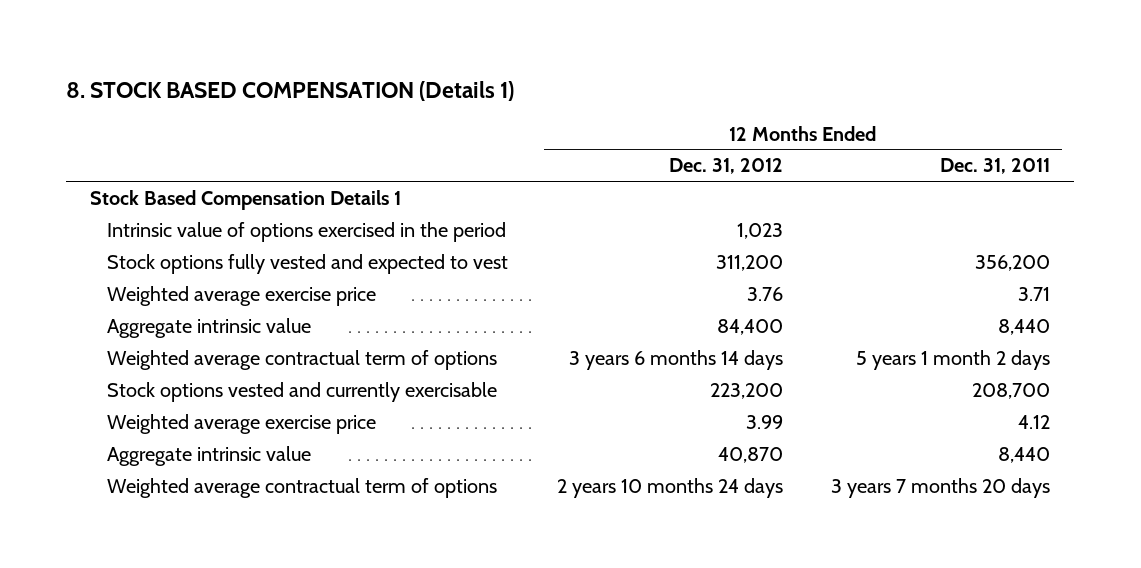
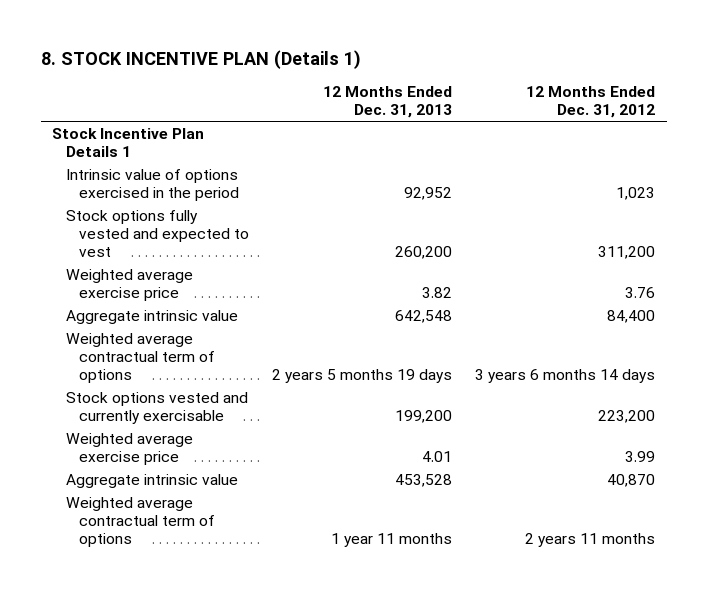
[66,80,515,101] 8. STOCK BASED COMPENSATION (Details 1) -> [40,49,361,69] 8. STOCK INCENTIVE PLAN (Details 1)
[940,158,1051,175] Dec. 31, 2011 -> none
none -> [322,86,452,119] 12 Months Ended Dec. 31, 2013
[90,189,402,210] Stock Based Compensation Details 1 -> [52,127,205,157] Stock Incentive Plan Details 1
[556,477,783,498] 2 years 10 months 24 days -> [525,532,656,547] 2 years 11 months

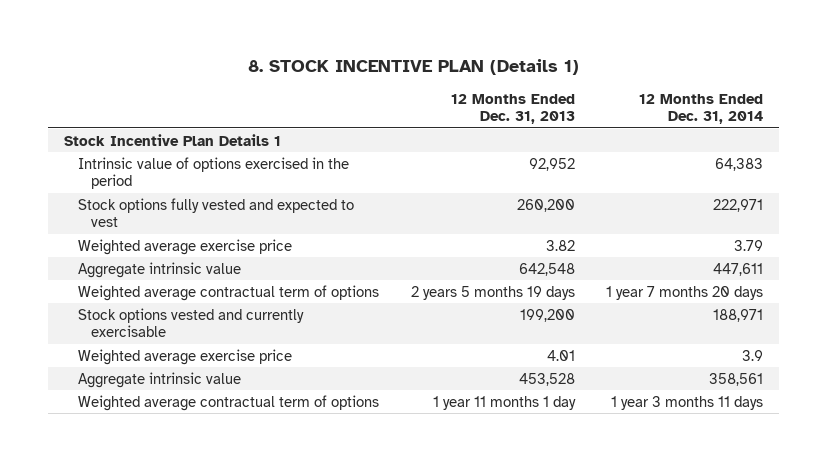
[526,86,656,119] 12 Months Ended Dec. 31, 2012 -> none
none -> [639,93,764,125] 12 Months Ended Dec. 31, 2014
[330,532,452,547] 1 year 11 months -> [432,395,576,410] 1 year 11 months 1 day

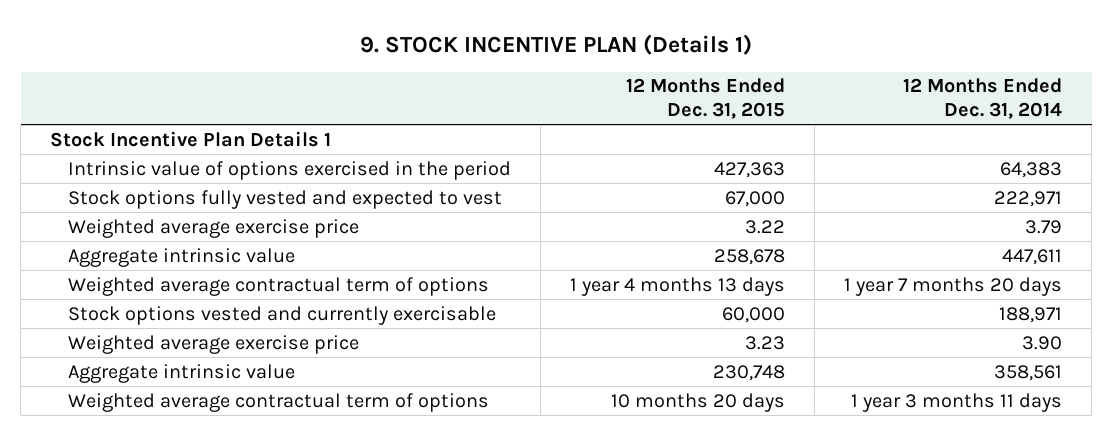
[247,58,579,75] 8. STOCK INCENTIVE PLAN (Details 1) -> [360,33,753,55] 9. STOCK INCENTIVE PLAN (Details 1)
[450,93,575,125] 12 Months Ended Dec. 31, 2013 -> none
none -> [625,78,785,120] 12 Months Ended Dec. 31, 2015
[742,349,764,361] 3.9 -> [1021,335,1062,350] 3.90

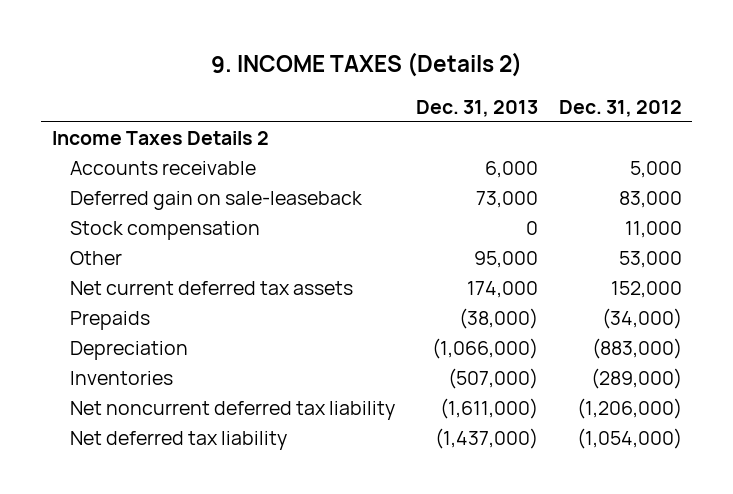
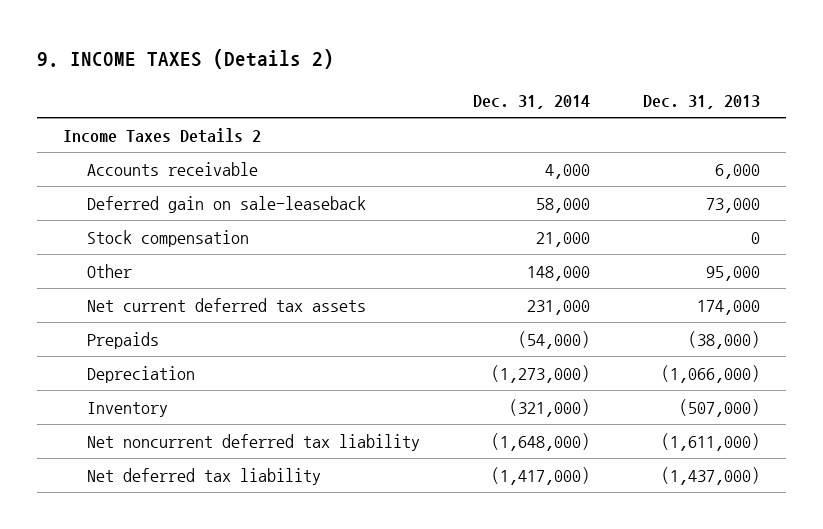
[558,99,682,117] Dec. 31, 2012 -> none
none -> [473,94,591,109] Dec. 31, 2014
[70,371,174,386] Inventories -> [87,401,169,417] Inventory

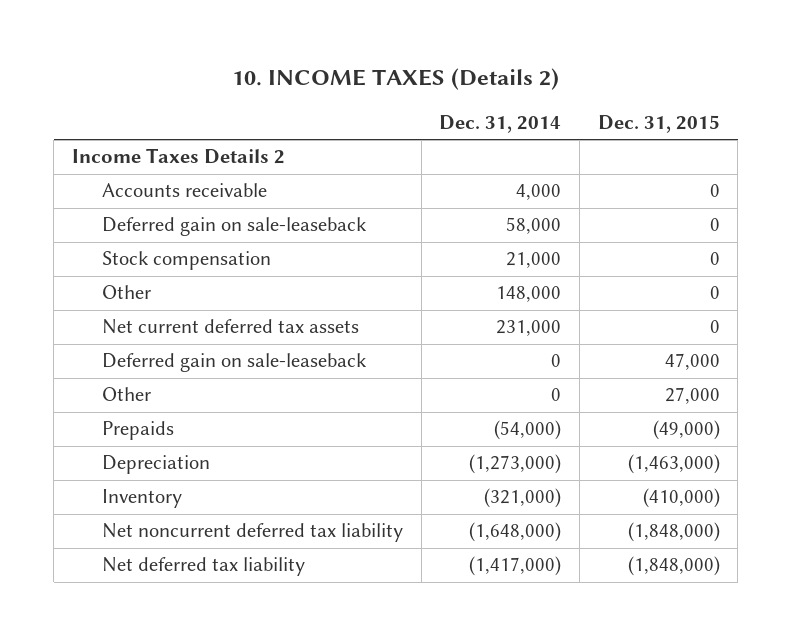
[37,48,335,69] 9. INCOME TAXES (Details 2) -> [231,68,559,91] 10. INCOME TAXES (Details 2)
[642,94,760,109] Dec. 31, 2013 -> none
none -> [597,114,720,133] Dec. 31, 2015
none -> [102,353,368,373] Deferred gain on sale-leaseback
none -> [102,387,152,402] Other

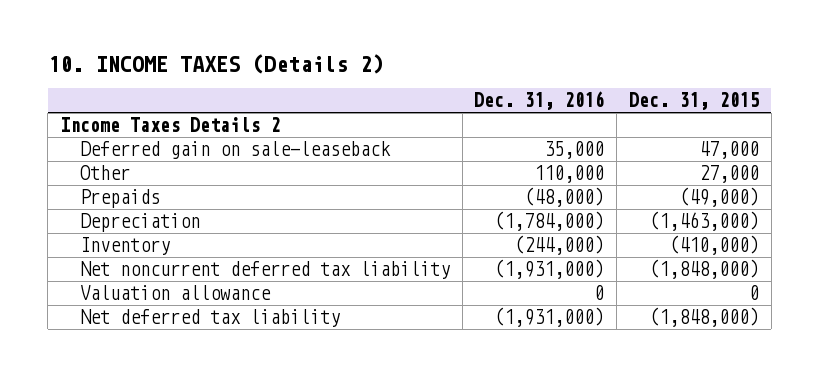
[439,114,562,133] Dec. 31, 2014 -> none
none -> [474,90,605,110] Dec. 31, 2016
[102,183,268,198] Accounts receivable -> none
[102,217,368,237] Deferred gain on sale-leaseback -> none
[102,251,272,271] Stock compensation -> none
[102,285,152,300] Other -> none
[102,319,360,335] Net current deferred tax assets -> none
none -> [79,285,271,301] Valuation allowance

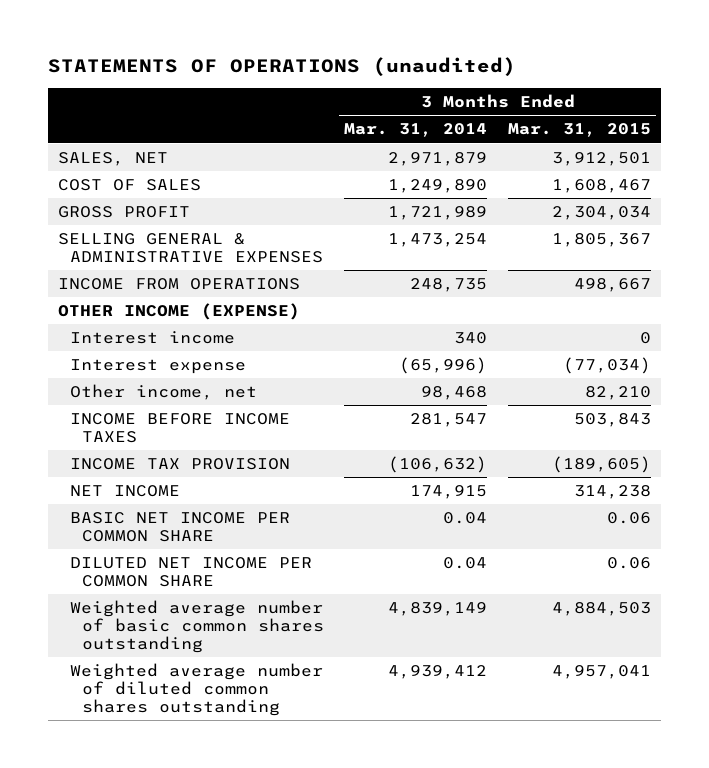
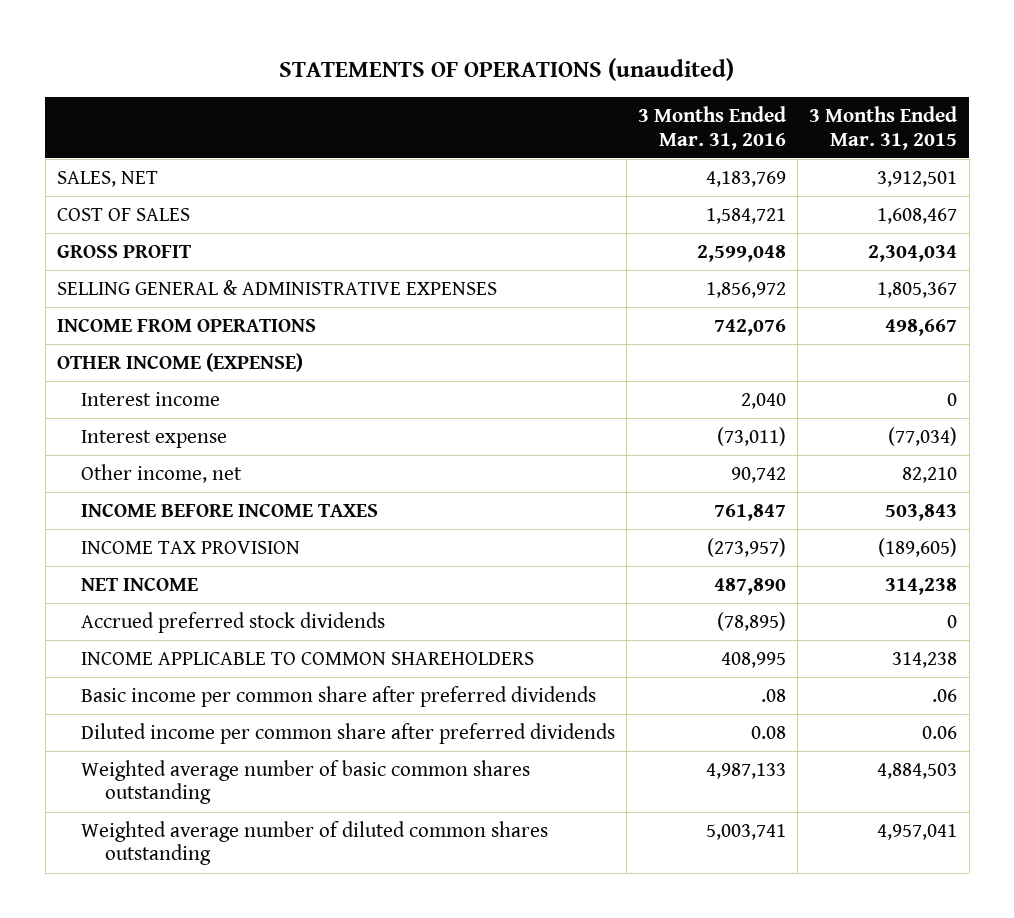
[344,123,488,138] Mar. 31, 2014 -> none
none -> [638,106,787,150] 3 Months Ended Mar. 31, 2016
none -> [80,611,385,633] Accrued preferred stock dividends
none -> [80,651,534,665] INCOME APPLICABLE TO COMMON SHAREHOLDERS
[70,512,291,543] BASIC NET INCOME PER COMMON SHARE -> [80,685,596,707] Basic income per common share after preferred dividends
[606,512,651,525] 0.06 -> [932,688,958,702] .06
[70,557,313,588] DILUTED NET INCOME PER COMMON SHARE -> [80,722,615,744] Diluted income per common share after preferred dividends

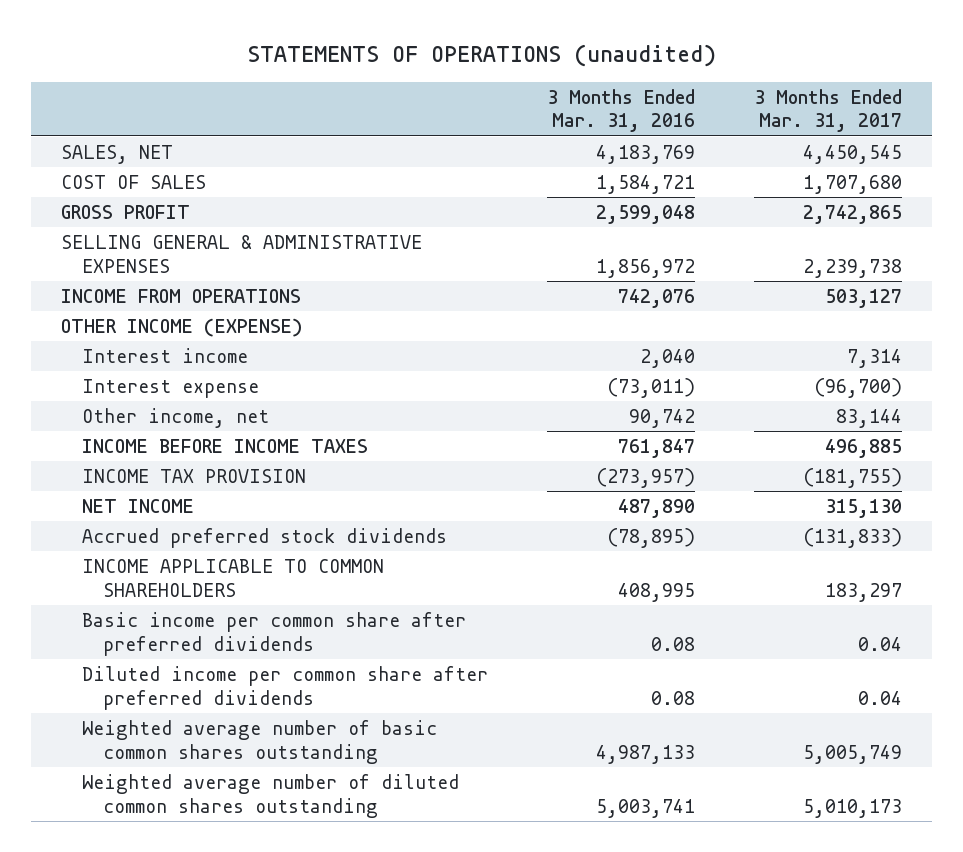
[809,106,958,150] 3 Months Ended Mar. 31, 2015 -> none
none -> [754,88,903,133] 3 Months Ended Mar. 31, 2017
[761,688,787,702] .08 -> [651,636,696,651] 0.08

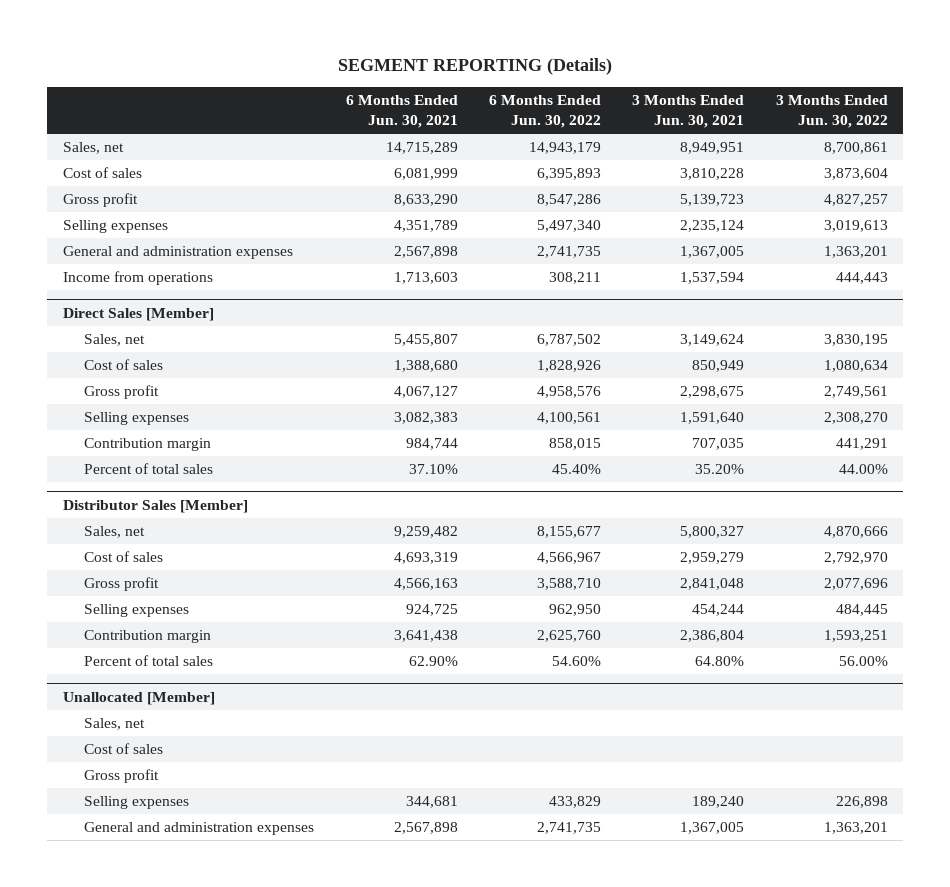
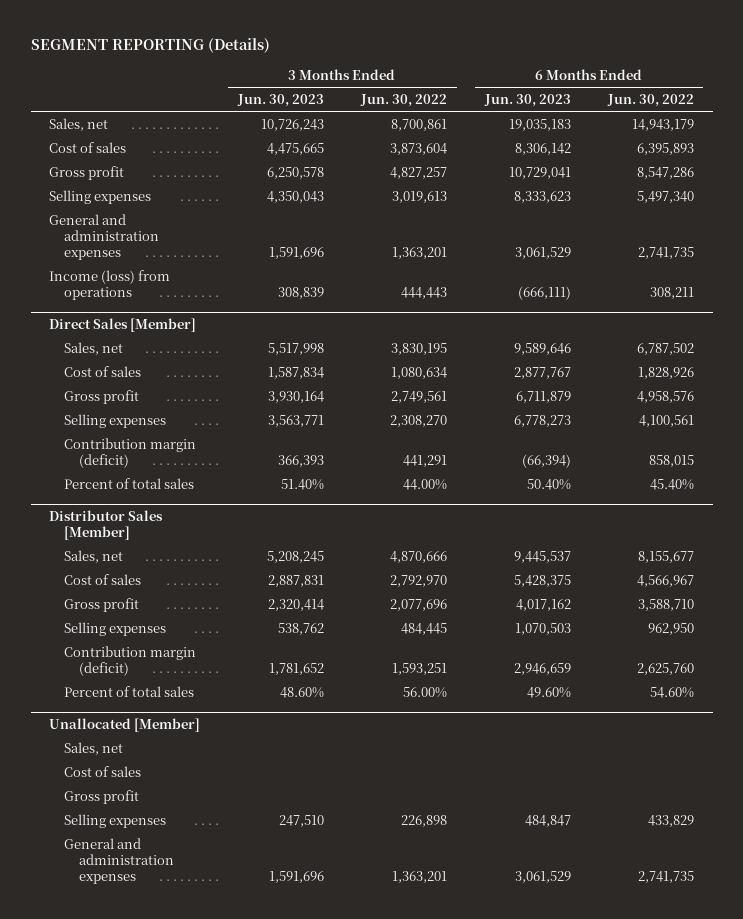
[345,95,458,128] 6 Months Ended Jun. 30, 2021 -> none
[632,95,745,128] 3 Months Ended Jun. 30, 2021 -> none
none -> [236,93,324,107] Jun. 30, 2023
none -> [483,93,571,107] Jun. 30, 2023
[62,271,213,286] Income from operations -> [49,269,171,300] Income (loss) from operations
[84,438,212,452] Contribution margin -> [63,437,196,468] Contribution margin (deficit)
[84,630,212,644] Contribution margin -> [63,645,196,676] Contribution margin (deficit)

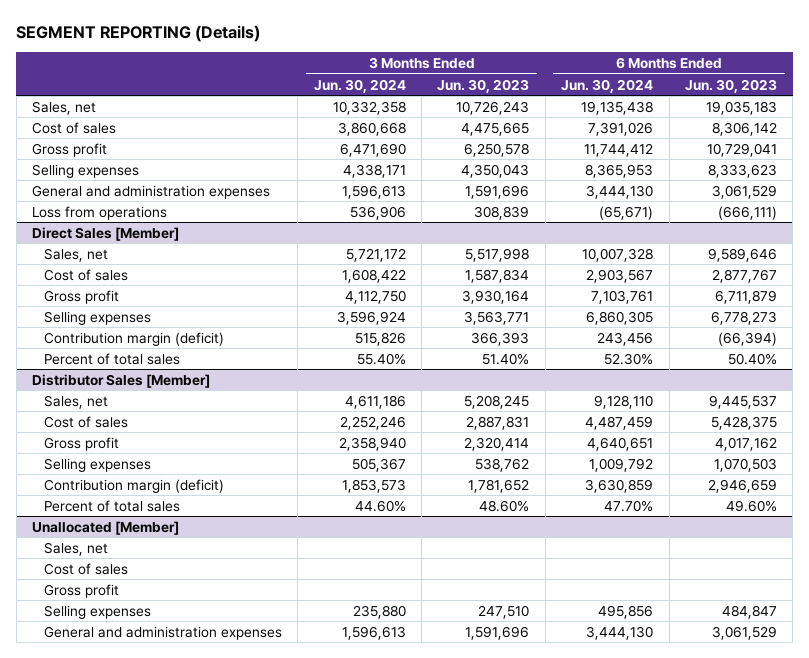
[360,93,448,107] Jun. 30, 2022 -> none
[607,93,695,107] Jun. 30, 2022 -> none
none -> [313,78,406,93] Jun. 30, 2024
none -> [561,78,654,93] Jun. 30, 2024
[49,269,171,300] Income (loss) from operations -> [32,205,168,220] Loss from operations

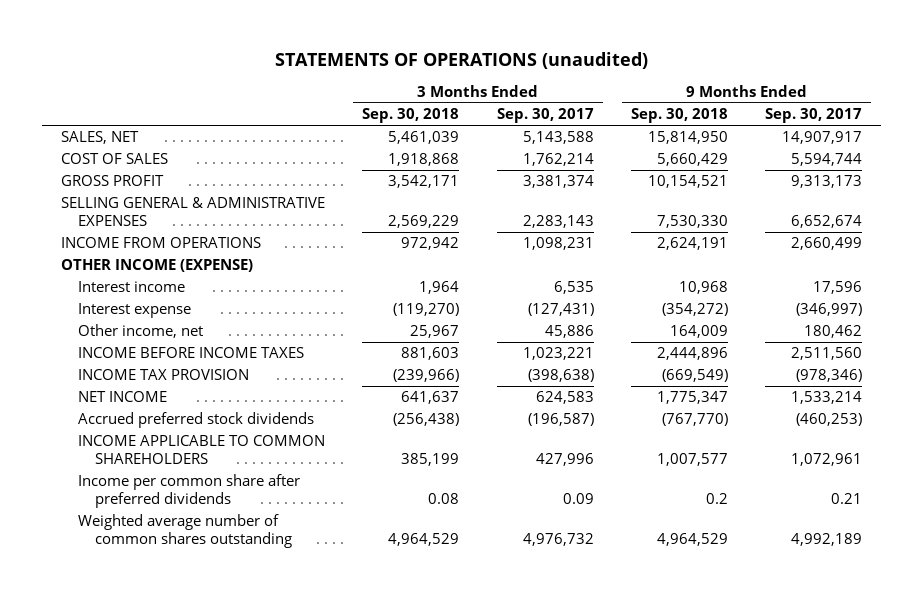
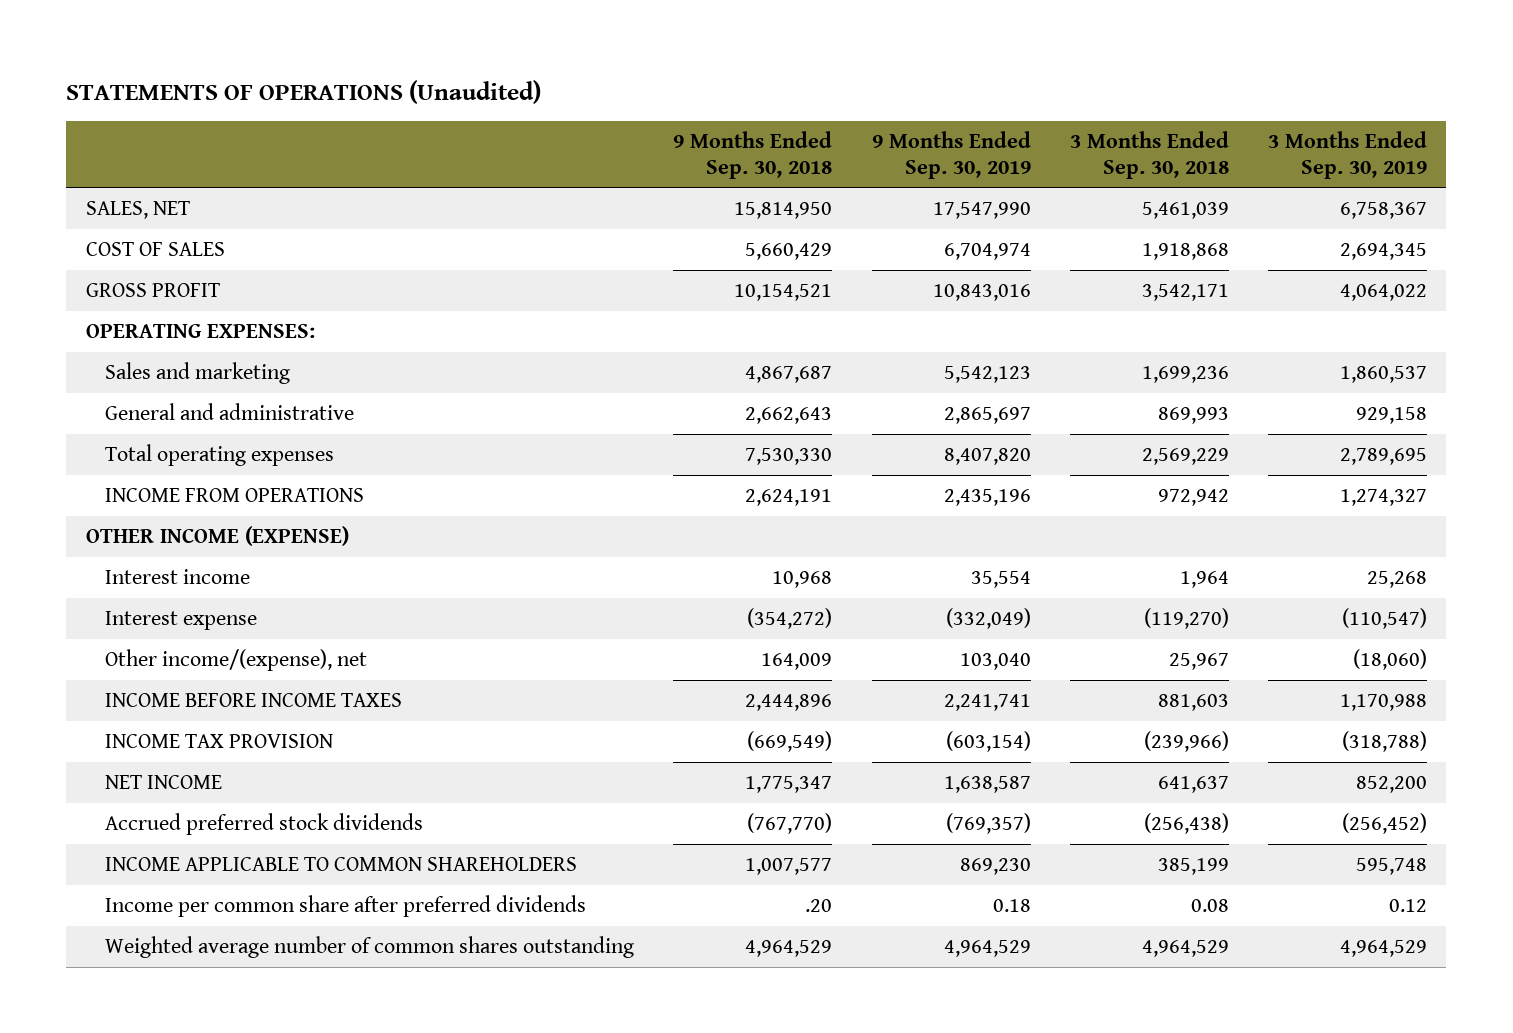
[275,51,649,69] STATEMENTS OF OPERATIONS (unaudited) -> [66,79,542,104] STATEMENTS OF OPERATIONS (Unaudited)
[496,108,594,124] Sep. 30, 2017 -> none
[765,108,863,124] Sep. 30, 2017 -> none
none -> [871,131,1031,179] 9 Months Ended Sep. 30, 2019
none -> [1267,131,1427,179] 3 Months Ended Sep. 30, 2019
none -> [85,323,315,338] OPERATING EXPENSES:
none -> [105,361,291,384] Sales and marketing
none -> [105,402,355,420] General and administrative
[60,197,325,227] SELLING GENERAL & ADMINISTRATIVE EXPENSES -> [105,443,335,466] Total operating expenses
[78,324,204,339] Other income, net -> [105,648,368,671] Other income/(expense), net
[705,493,728,505] 0.2 -> [805,898,833,912] .20

